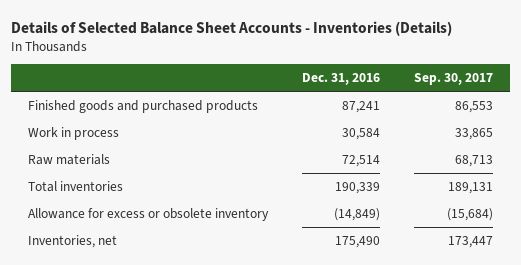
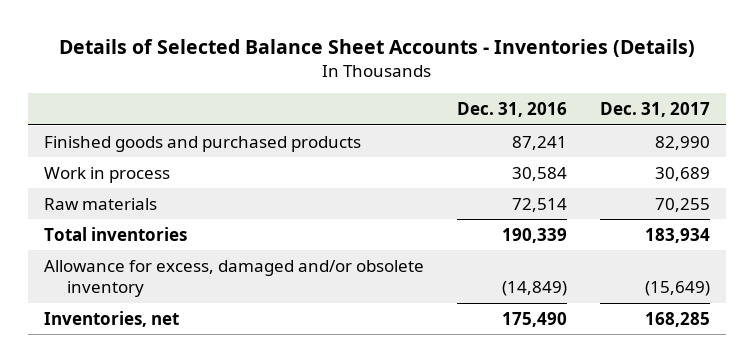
[414,73,494,86] Sep. 30, 2017 -> none
none -> [599,102,710,118] Dec. 31, 2017
[28,207,270,221] Allowance for excess or obsolete inventory -> [43,259,424,298] Allowance for excess, damaged and/or obsolete inventory

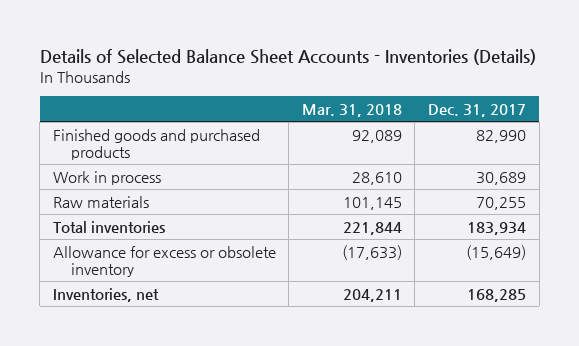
[456,102,567,118] Dec. 31, 2016 -> none
none -> [301,104,402,118] Mar. 31, 2018
[43,259,424,298] Allowance for excess, damaged and/or obsolete inventory -> [52,245,276,277] Allowance for excess or obsolete inventory

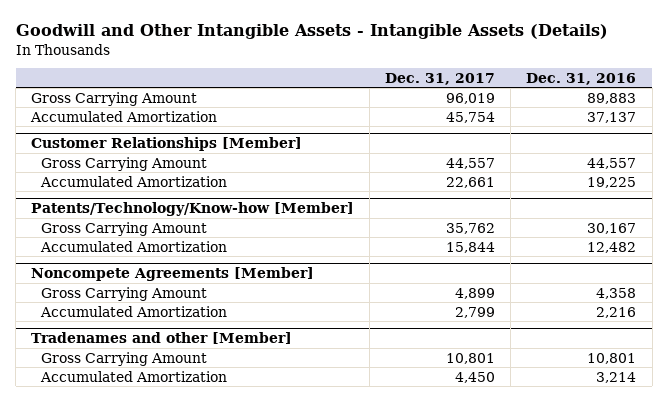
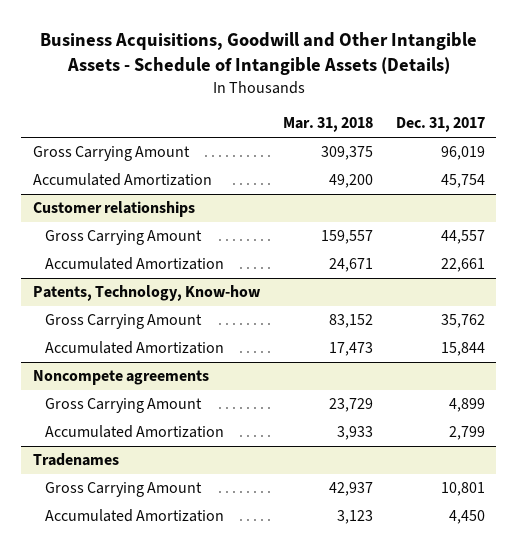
[15,24,608,40] Goodwill and Other Intangible Assets - Intangible Assets (Details) -> [39,32,477,76] Business Acquisitions, Goodwill and Other Intangible Assets - Schedule of Intangible Assets (Details)
[526,72,637,85] Dec. 31, 2016 -> none
none -> [282,117,373,133] Mar. 31, 2018
[31,137,303,152] Customer Relationships [Member] -> [32,201,195,218] Customer relationships
[31,202,355,217] Patents/Technology/Know-how [Member] -> [32,285,261,302] Patents, Technology, Know-how
[31,267,315,282] Noncompete Agreements [Member] -> [32,370,209,386] Noncompete agreements
[31,332,293,345] Tradenames and other [Member] -> [32,453,119,467] Tradenames

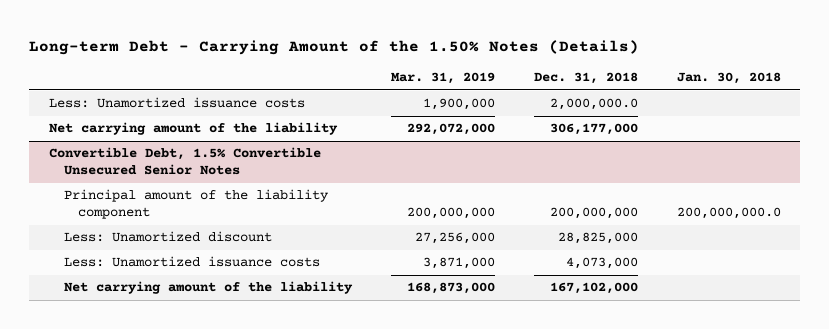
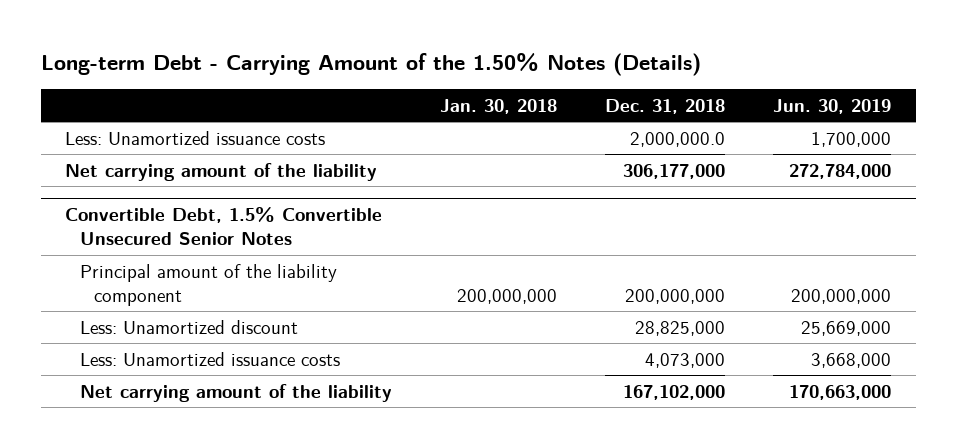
[390,72,495,85] Mar. 31, 2019 -> none
none -> [773,99,892,115] Jun. 30, 2019
[676,207,781,220] 200,000,000.0 -> [456,289,557,305] 200,000,000

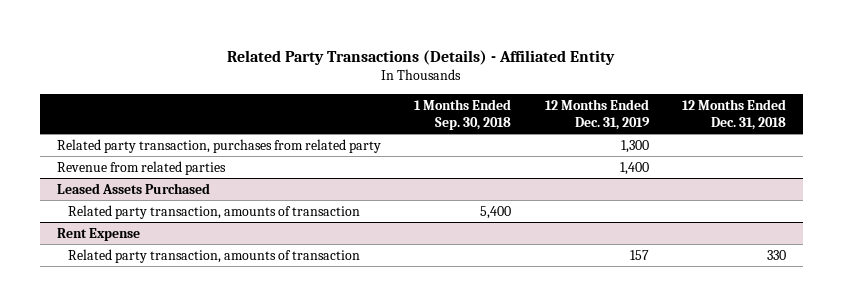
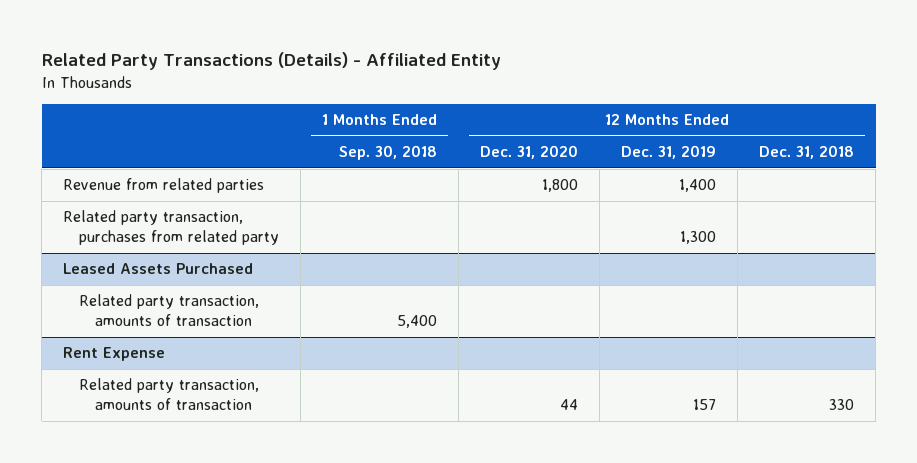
none -> [480,145,579,160] Dec. 31, 2020
[56,138,381,153] Related party transaction, purchases from related party -> [63,210,280,246] Related party transaction, purchases from related party

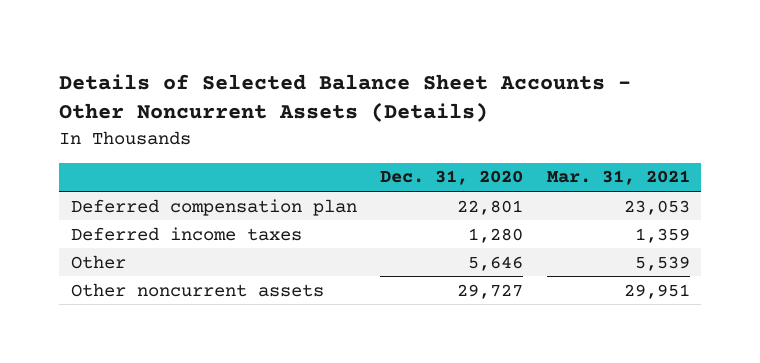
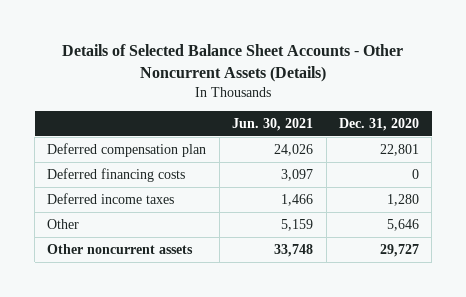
[546,170,690,186] Mar. 31, 2021 -> none
none -> [232,118,314,132] Jun. 30, 2021
none -> [47,167,186,182] Deferred financing costs

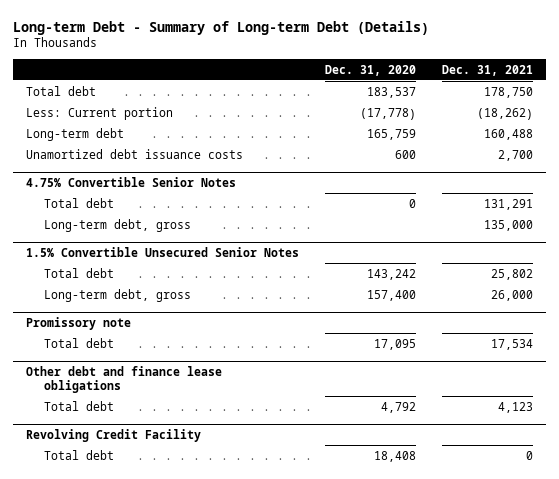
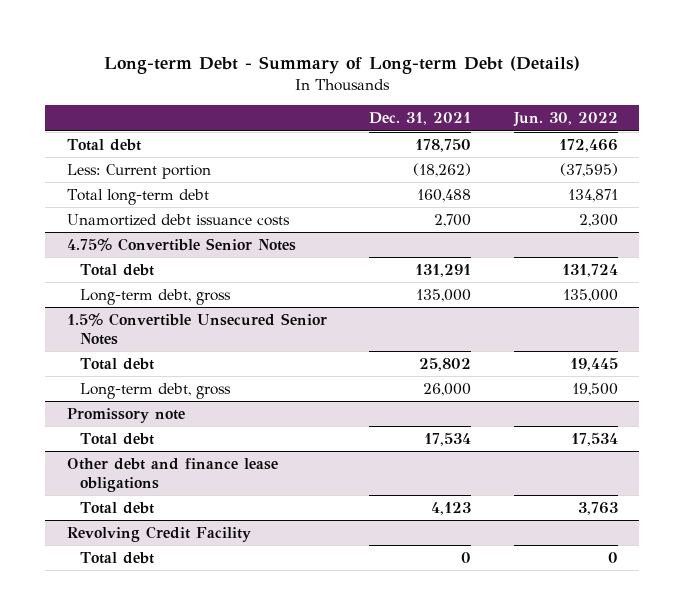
[324,64,416,76] Dec. 31, 2020 -> none
none -> [512,112,618,128] Jun. 30, 2022
[26,127,125,141] Long-term debt -> [66,189,209,206] Total long-term debt

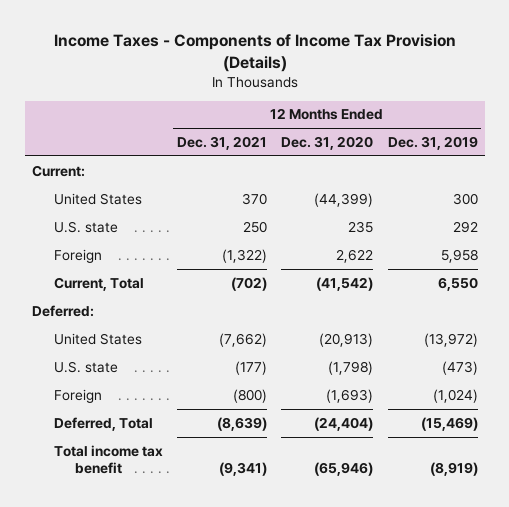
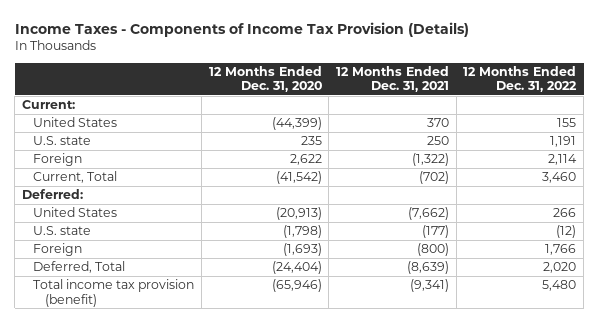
[387,135,478,150] Dec. 31, 2019 -> none
none -> [463,65,578,93] 12 Months Ended Dec. 31, 2022
[53,444,163,475] Total income tax benefit -> [33,279,195,307] Total income tax provision (benefit)

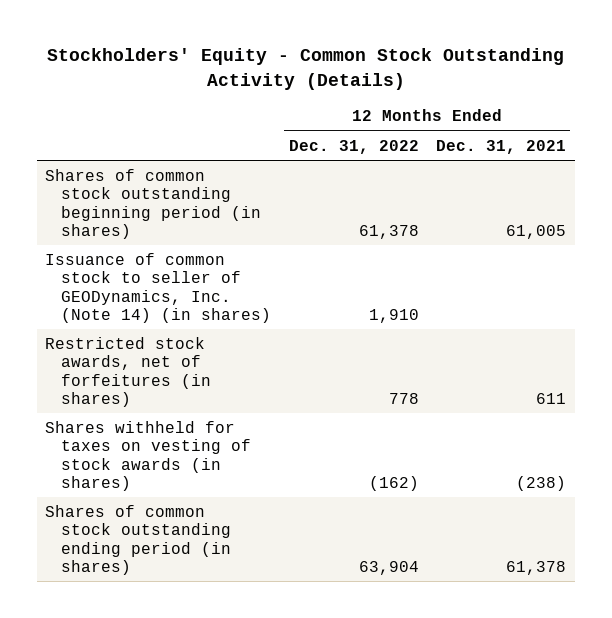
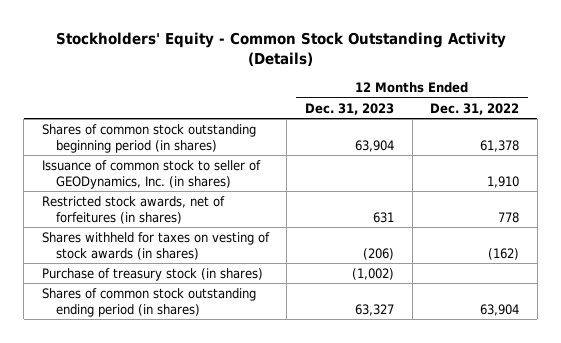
[436,139,567,154] Dec. 31, 2021 -> none
none -> [305,102,395,115] Dec. 31, 2023
[45,252,272,323] Issuance of common stock to seller of GEODynamics, Inc. (Note 14) (in shares) -> [41,159,261,189] Issuance of common stock to seller of GEODynamics, Inc. (in shares)
none -> [41,267,263,281] Purchase of treasury stock (in shares)

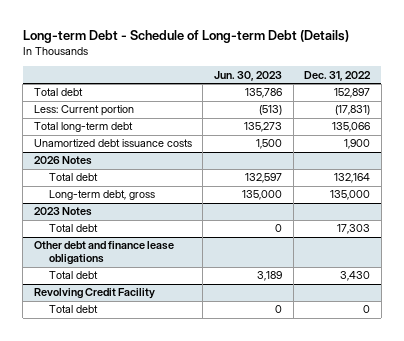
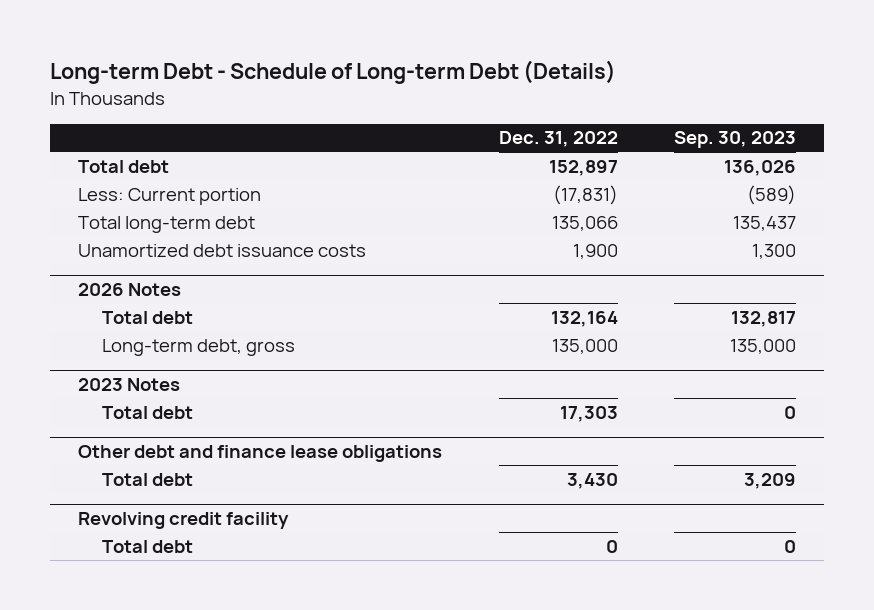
[213,70,282,81] Jun. 30, 2023 -> none
none -> [673,131,796,149] Sep. 30, 2023
[33,288,155,300] Revolving Credit Facility -> [78,512,290,530] Revolving credit facility

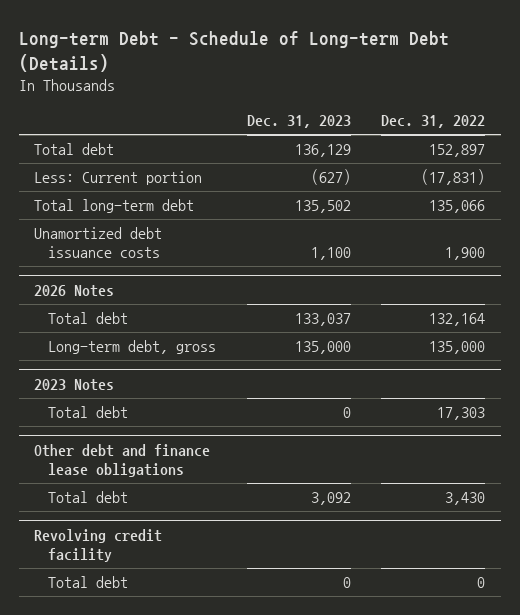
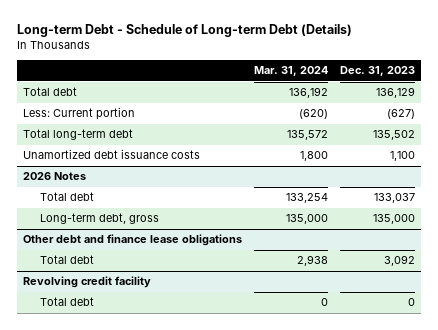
[381,115,486,129] Dec. 31, 2022 -> none
none -> [253,66,328,77] Mar. 31, 2024
[34,378,115,391] 2023 Notes -> none
[48,406,129,419] Total debt -> none

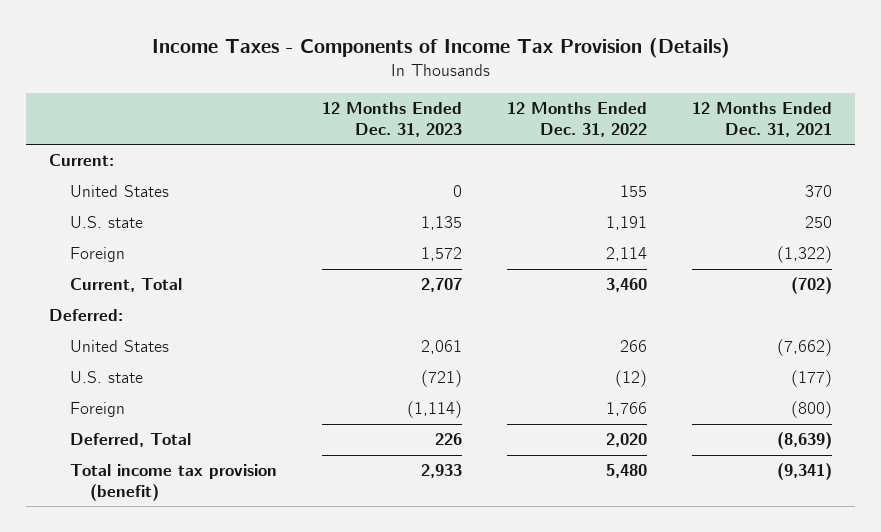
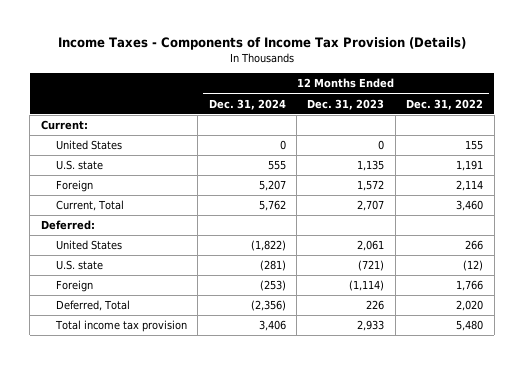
[692,101,833,137] 12 Months Ended Dec. 31, 2021 -> none
none -> [208,98,286,110] Dec. 31, 2024
[69,464,277,501] Total income tax provision (benefit) -> [54,320,187,333] Total income tax provision

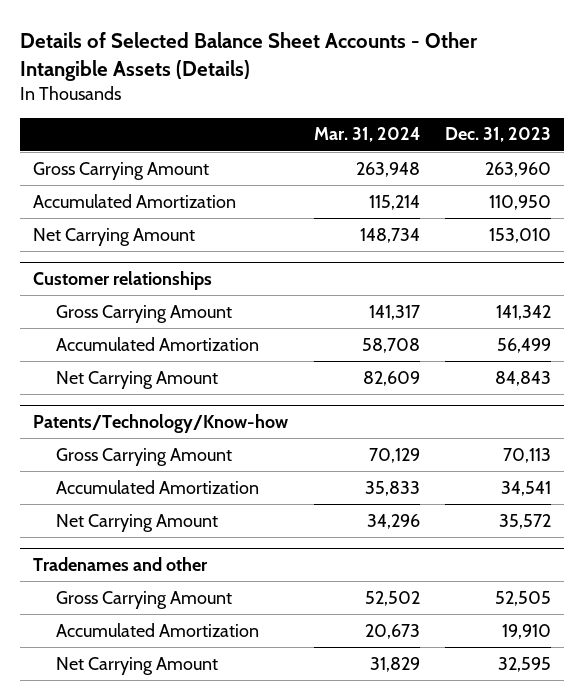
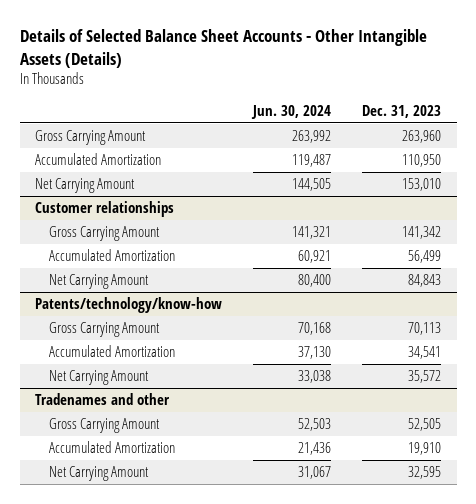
[313,127,420,143] Mar. 31, 2024 -> none
none -> [251,104,332,119] Jun. 30, 2024
[33,413,289,433] Patents/Technology/Know-how -> [35,297,223,314] Patents/technology/know-how

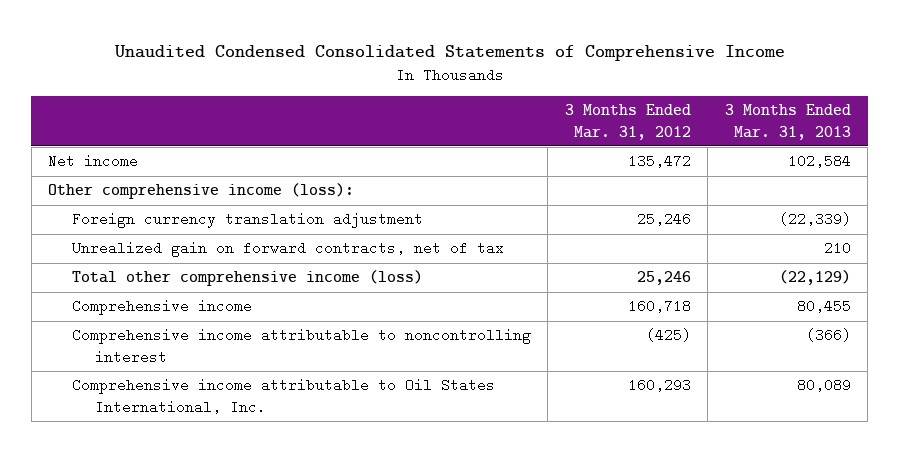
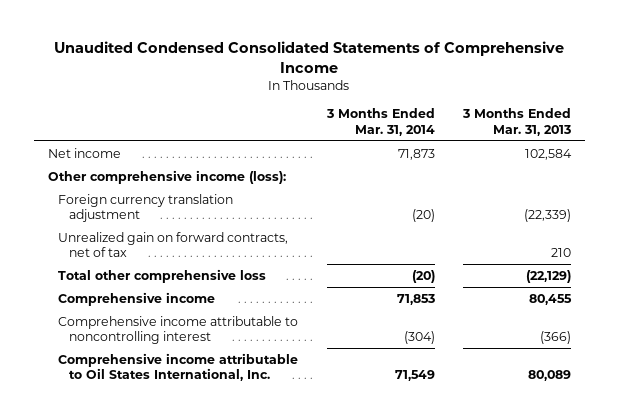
[564,104,691,140] 3 Months Ended Mar. 31, 2012 -> none
none -> [325,108,435,136] 3 Months Ended Mar. 31, 2014
[71,270,423,287] Total other comprehensive income (loss) -> [58,268,267,283] Total other comprehensive loss

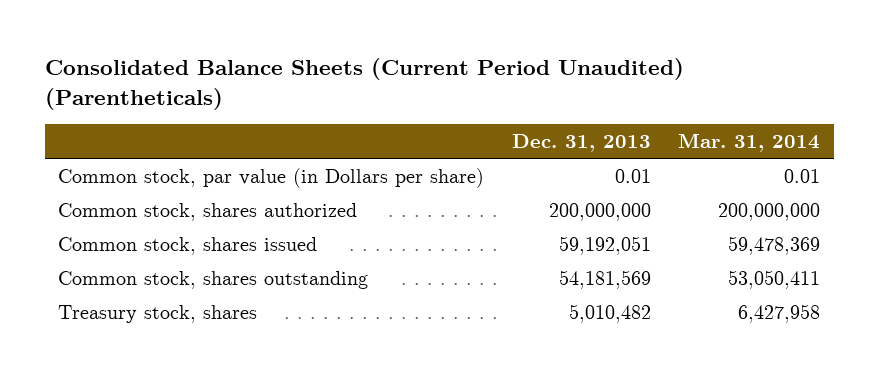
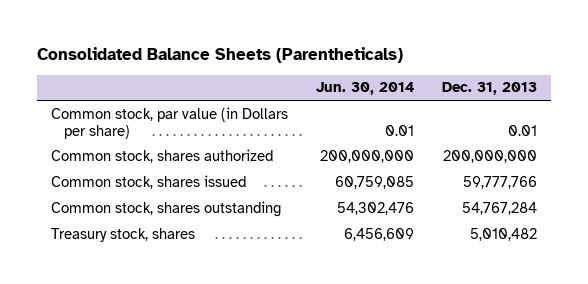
[44,57,684,110] Consolidated Balance Sheets (Current Period Unaudited) (Parentheticals) -> [37,46,404,63] Consolidated Balance Sheets (Parentheticals)
[678,132,821,152] Mar. 31, 2014 -> none
none -> [316,82,415,96] Jun. 30, 2014
[558,235,651,255] 59,192,051 -> [462,175,537,189] 59,777,766
[558,269,651,289] 54,181,569 -> [461,201,537,215] 54,767,284

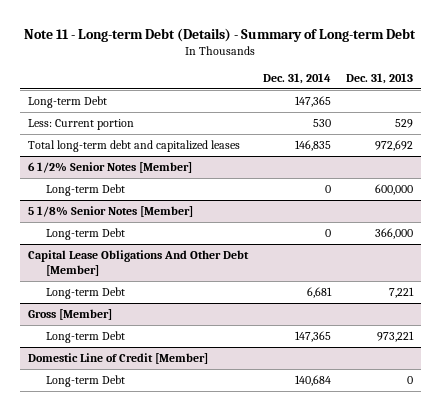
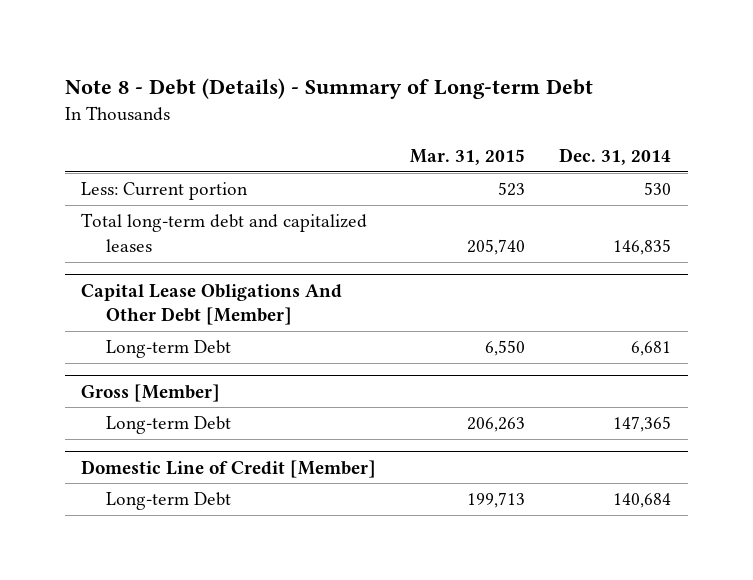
[24,27,417,42] Note 11 - Long-term Debt (Details) - Summary of Long-term Debt -> [64,78,593,100] Note 8 - Debt (Details) - Summary of Long-term Debt
[345,72,413,84] Dec. 31, 2013 -> none
none -> [410,148,526,165] Mar. 31, 2015
[27,95,107,108] Long-term Debt -> none
[27,161,192,173] 6 1/2% Senior Notes [Member] -> none
[45,183,125,196] Long-term Debt -> none
[27,205,193,217] 5 1/8% Senior Notes [Member] -> none
[45,227,125,240] Long-term Debt -> none

